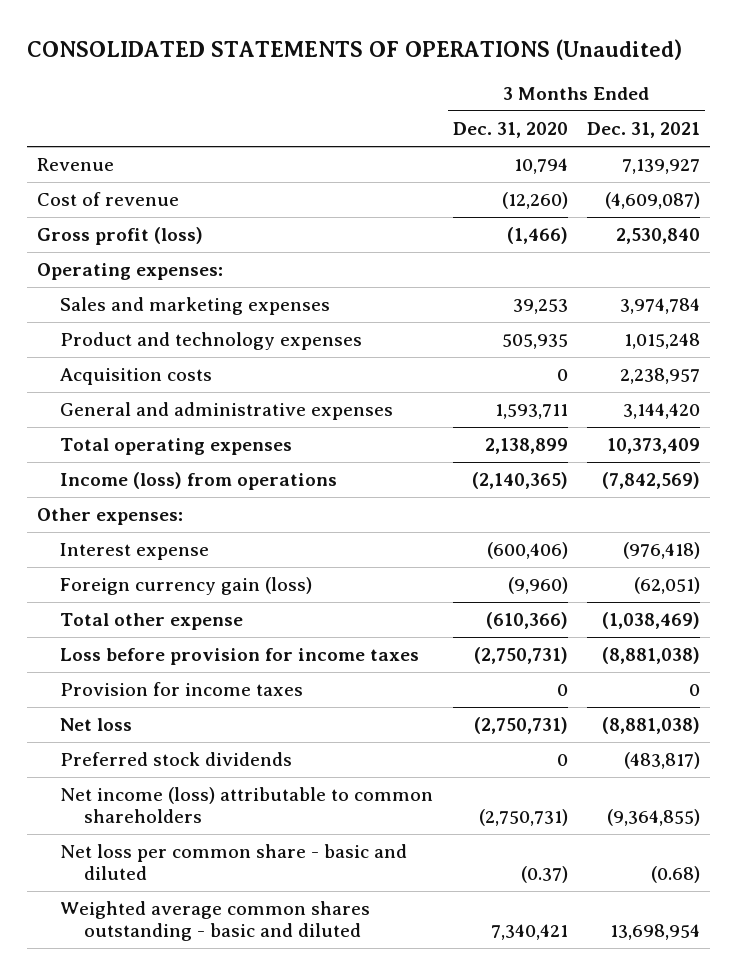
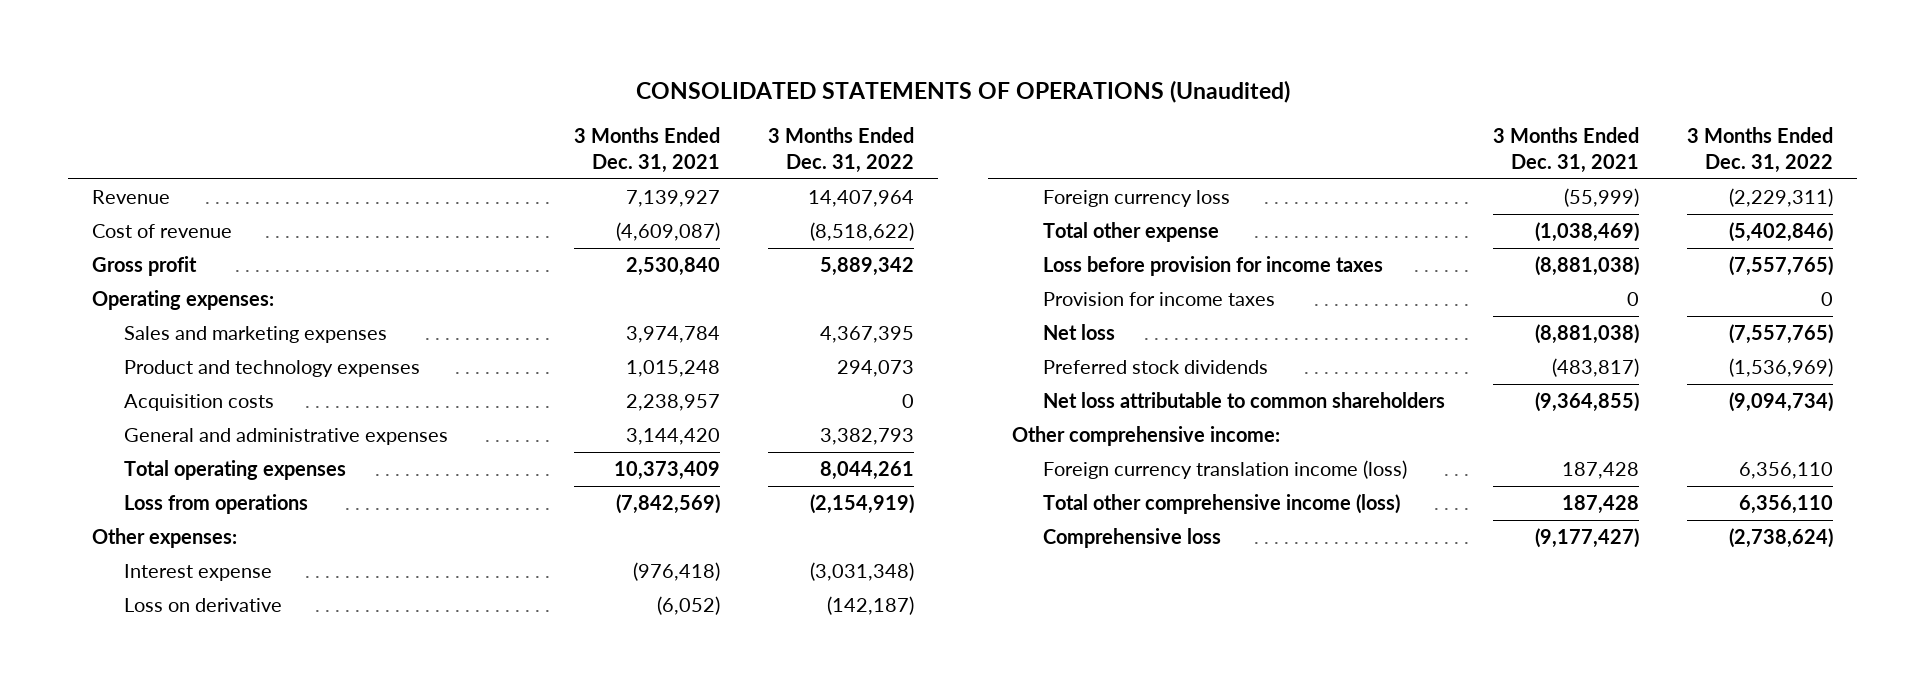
[452,122,568,139] Dec. 31, 2020 -> none
none -> [767,127,914,174] 3 Months Ended Dec. 31, 2022
[37,227,204,246] Gross profit (loss) -> [92,256,198,277] Gross profit
[60,472,338,491] Income (loss) from operations -> [123,494,308,515] Loss from operations
none -> [123,598,282,613] Loss on derivative
[60,577,313,596] Foreign currency gain (loss) -> [1043,190,1231,208] Foreign currency loss
[634,577,701,595] (62,051) -> [1564,188,1640,208] (55,999)
[60,844,408,881] Net loss per common share - basic and diluted -> none
[60,901,371,942] Weighted average common shares outstanding - basic and diluted -> none
[60,787,434,824] Net income (loss) attributable to common shareholders -> [1043,392,1446,409] Net loss attributable to common shareholders
none -> [1011,426,1280,447] Other comprehensive income:
none -> [1043,460,1408,480] Foreign currency translation income (loss)
none -> [1043,494,1401,515] Total other comprehensive income (loss)
none -> [1043,528,1222,549] Comprehensive loss

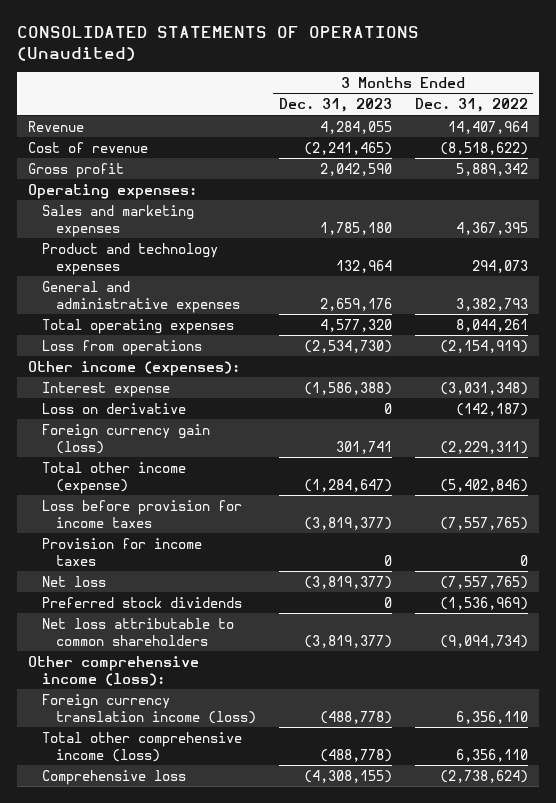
[573,127,720,174] 3 Months Ended Dec. 31, 2021 -> none
none -> [278,98,392,113] Dec. 31, 2023
[123,394,274,412] Acquisition costs -> none
[92,528,238,549] Other expenses: -> [28,360,241,376] Other income (expenses):
[1043,190,1231,208] Foreign currency loss -> [42,423,211,454] Foreign currency gain (loss)
[1043,222,1220,243] Total other expense -> [42,461,187,494] Total other income (expense)
[1011,426,1280,447] Other comprehensive income: -> [28,655,200,686] Other comprehensive income (loss):

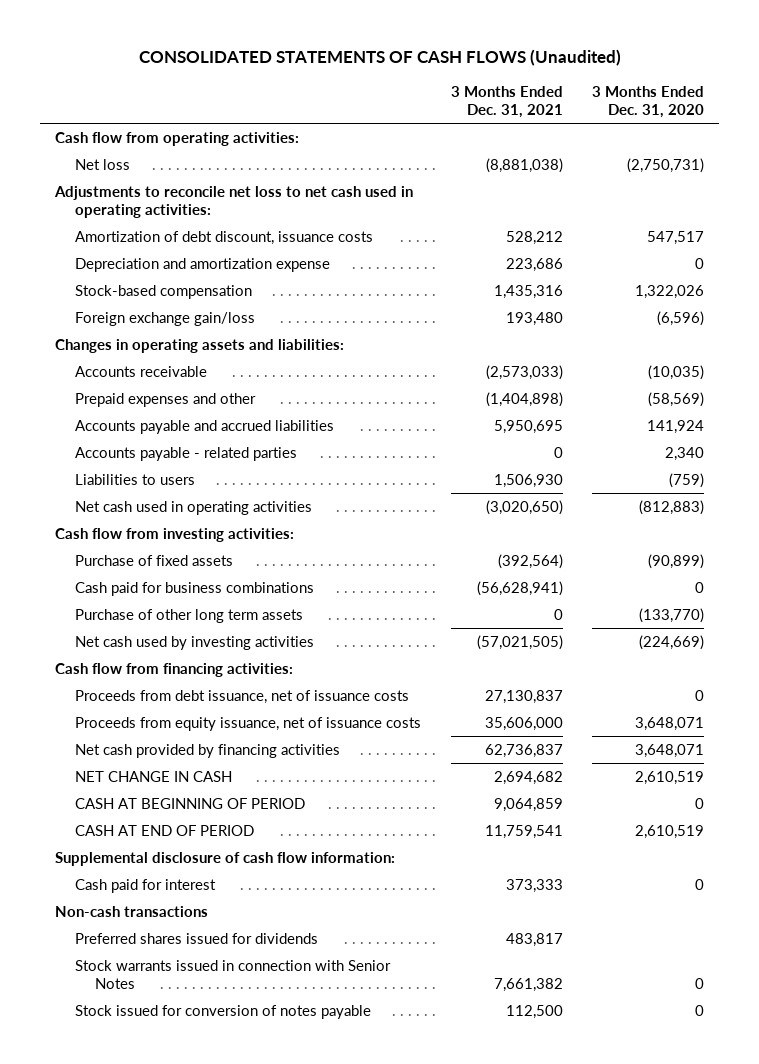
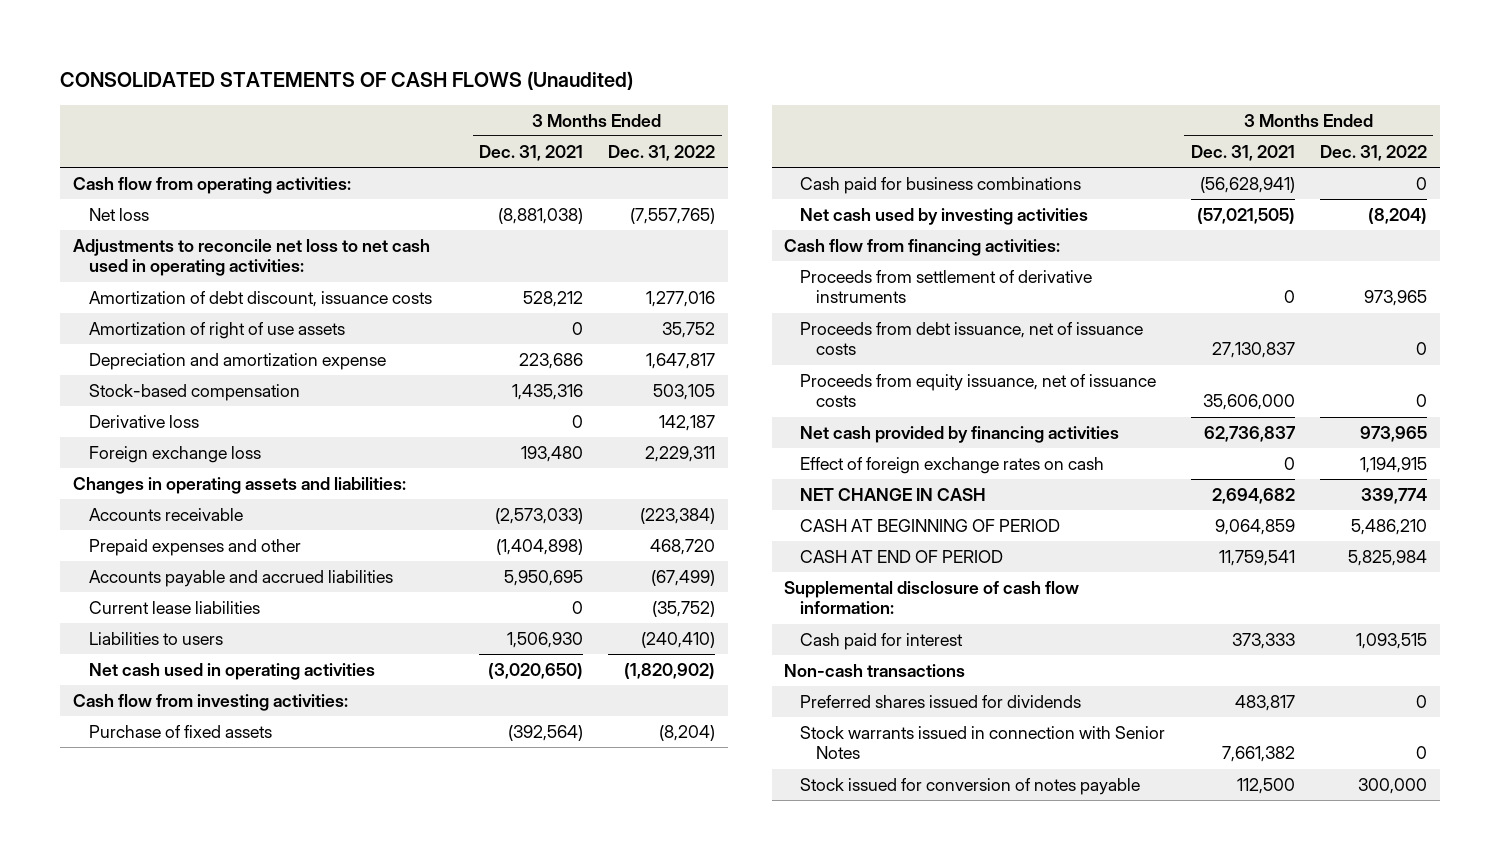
[592,85,705,119] 3 Months Ended Dec. 31, 2020 -> none
none -> [608,144,716,161] Dec. 31, 2022
none -> [88,321,345,339] Amortization of right of use assets
none -> [88,414,199,428] Derivative loss
[74,311,255,326] Foreign exchange gain/loss -> [88,445,261,463] Foreign exchange loss
[74,446,297,461] Accounts payable - related parties -> none
none -> [88,600,260,614] Current lease liabilities
[74,608,303,623] Purchase of other long term assets -> none
none -> [800,269,1093,304] Proceeds from settlement of derivative instruments
none -> [800,456,1105,474] Effect of foreign exchange rates on cash

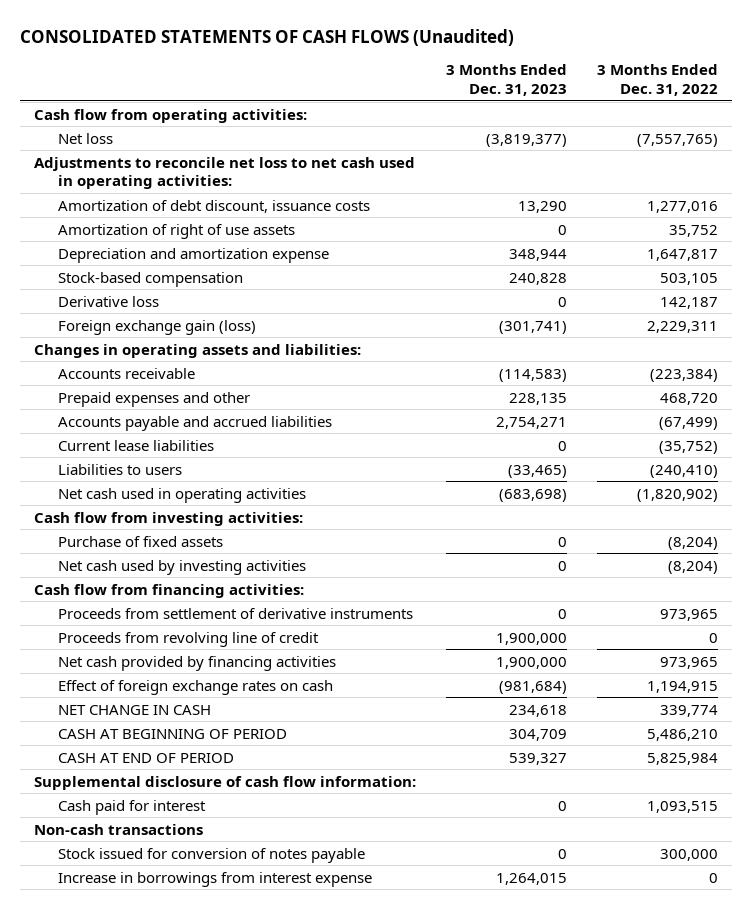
[479,144,584,161] Dec. 31, 2021 -> none
none -> [445,64,567,96] 3 Months Ended Dec. 31, 2023
[88,445,261,463] Foreign exchange loss -> [57,319,256,335] Foreign exchange gain (loss)
[800,176,1082,194] Cash paid for business combinations -> none
[800,321,1144,356] Proceeds from debt issuance, net of issuance costs -> none
[800,373,1157,408] Proceeds from equity issuance, net of issuance costs -> none
none -> [57,631,319,647] Proceeds from revolving line of credit
[800,694,1082,708] Preferred shares issued for dividends -> none
[800,725,1166,760] Stock warrants issued in connection with Senior Notes -> none
none -> [57,871,372,887] Increase in borrowings from interest expense

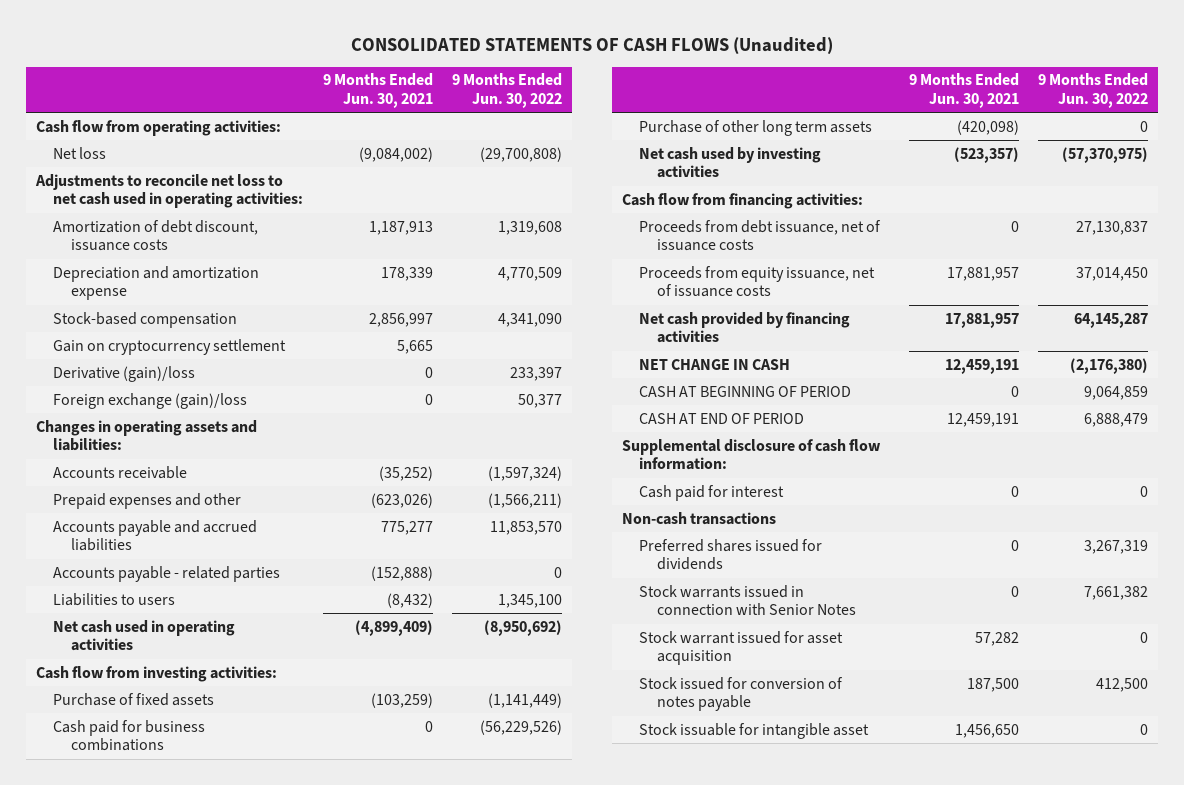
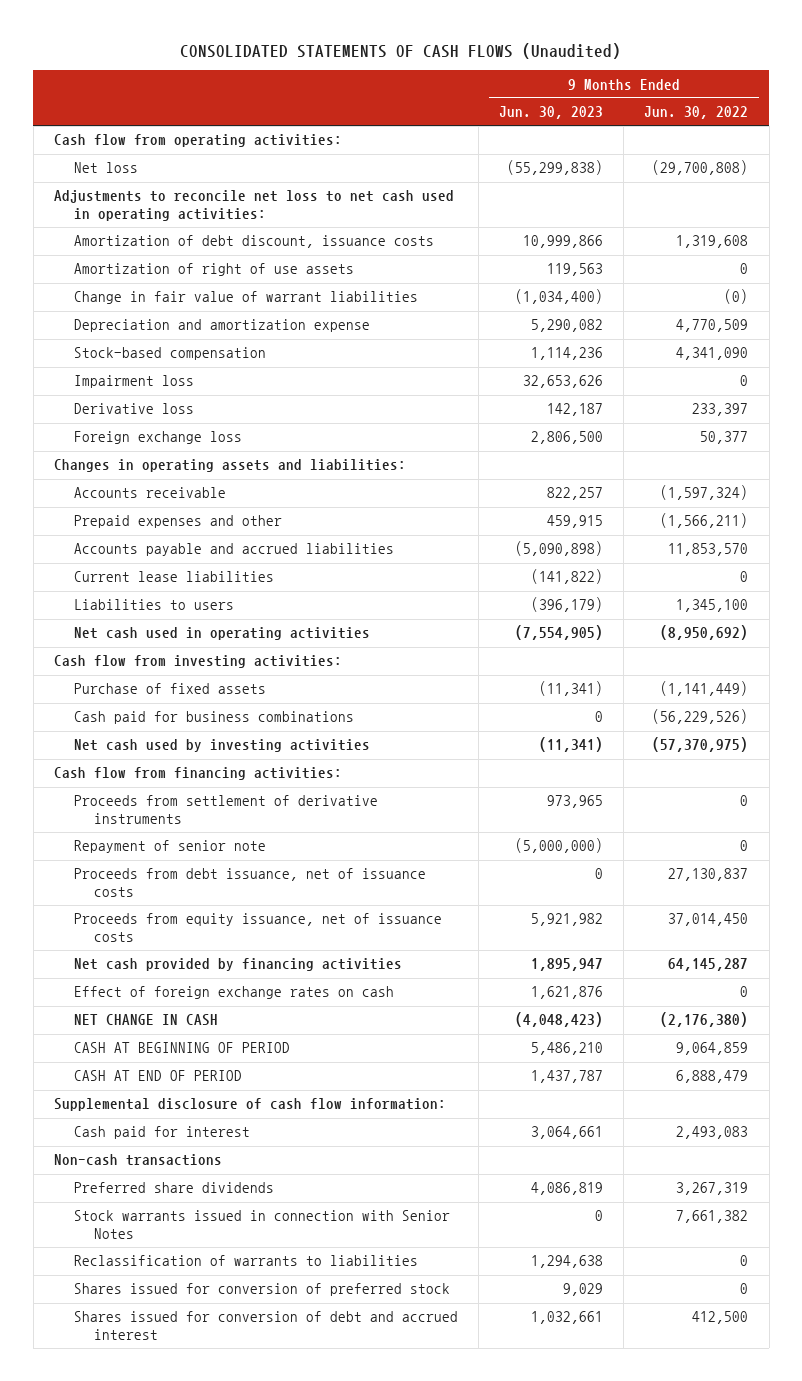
[322,73,433,109] 9 Months Ended Jun. 30, 2021 -> none
none -> [499,106,604,120] Jun. 30, 2023
none -> [73,263,354,277] Amortization of right of use assets
none -> [73,291,418,305] Change in fair value of warrant liabilities
[53,338,287,355] Gain on cryptocurrency settlement -> none
none -> [73,375,194,389] Impairment loss
[53,365,196,382] Derivative (gain)/loss -> [73,403,194,415] Derivative loss
[53,392,248,409] Foreign exchange (gain)/loss -> [73,431,242,445] Foreign exchange loss
[53,565,281,582] Accounts payable - related parties -> none
none -> [73,571,274,583] Current lease liabilities
[639,119,873,136] Purchase of other long term assets -> none
none -> [73,795,378,824] Proceeds from settlement of derivative instruments
none -> [73,840,266,854] Repayment of senior note
none -> [73,986,394,1000] Effect of foreign exchange rates on cash
[1140,485,1149,497] 0 -> [676,1126,749,1140] 2,493,083
[639,538,823,571] Preferred shares issued for dividends -> [73,1182,274,1194] Preferred share dividends
[639,630,844,666] Stock warrant issued for asset acquisition -> none
[639,722,870,739] Stock issuable for intangible asset -> none
none -> [73,1255,418,1267] Reclassification of warrants to liabilities
none -> [73,1283,450,1297] Shares issued for conversion of preferred stock
[639,676,844,712] Stock issued for conversion of notes payable -> [73,1311,458,1340] Shares issued for conversion of debt and accrued interest

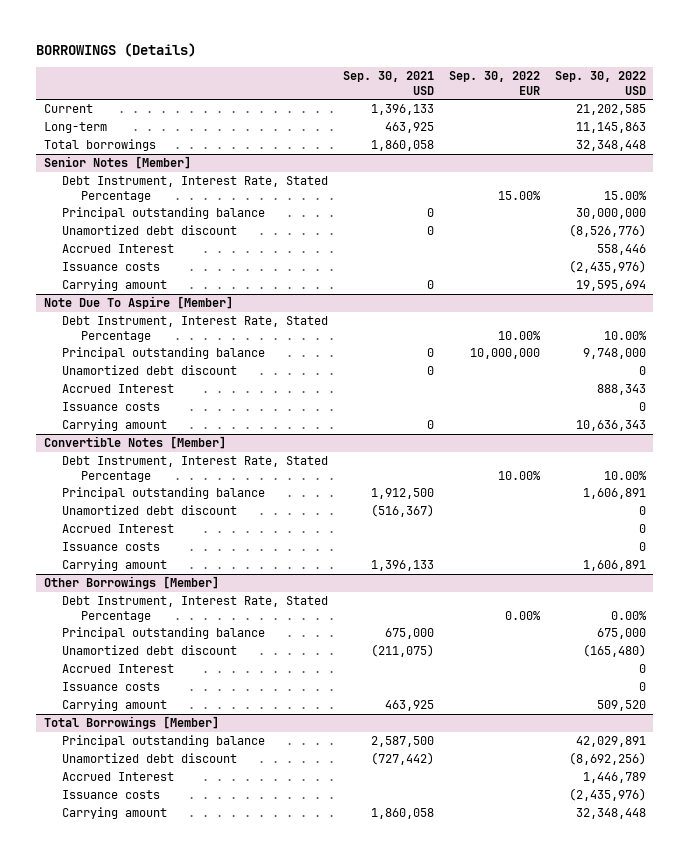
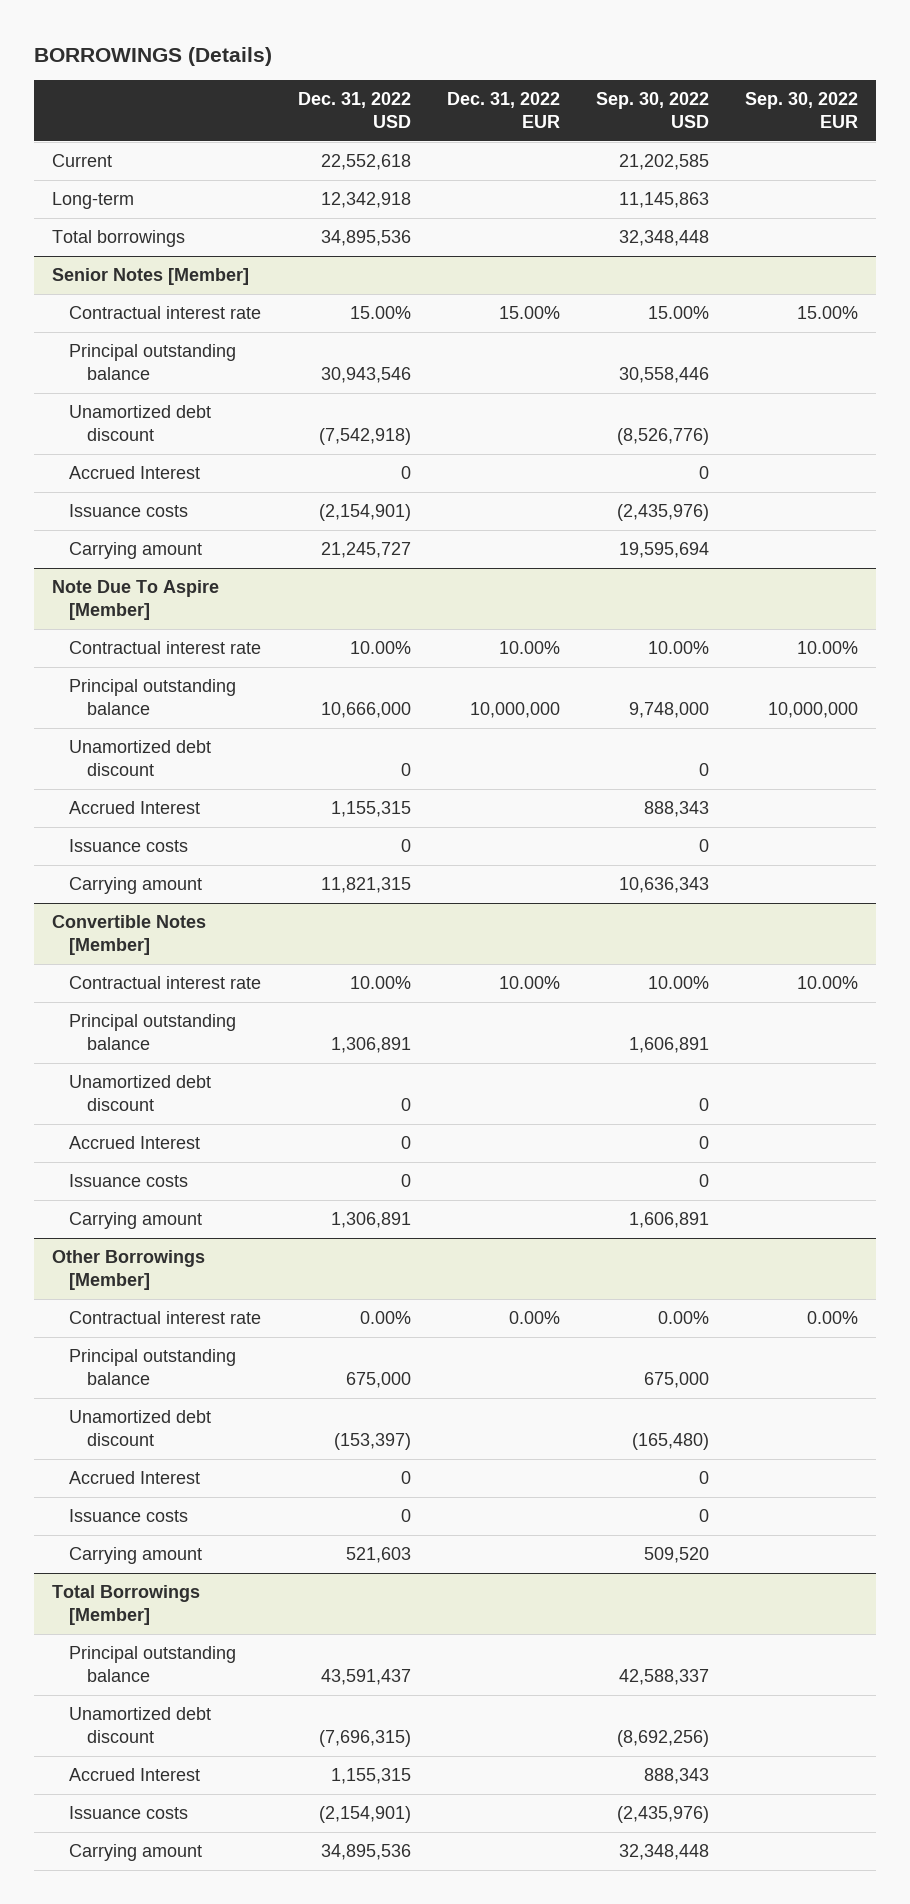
[342,71,434,95] Sep. 30, 2021 USD -> none
none -> [297,92,411,129] Dec. 31, 2022 USD
none -> [446,92,560,129] Dec. 31, 2022 EUR
[62,176,329,202] Debt Instrument, Interest Rate, Stated Percentage -> [69,306,262,320] Contractual interest rate
[575,208,646,220] 30,000,000 -> [618,367,709,384] 30,558,446
[596,244,646,256] 558,446 -> [698,466,709,480] 0
[62,316,329,342] Debt Instrument, Interest Rate, Stated Percentage -> [69,641,262,655] Contractual interest rate
[62,456,329,482] Debt Instrument, Interest Rate, Stated Percentage -> [69,976,262,990] Contractual interest rate
[62,596,329,622] Debt Instrument, Interest Rate, Stated Percentage -> [69,1311,262,1325] Contractual interest rate
[575,736,646,748] 42,029,891 -> [618,1669,709,1686] 42,588,337
[582,772,646,784] 1,446,789 -> [643,1768,709,1785] 888,343

